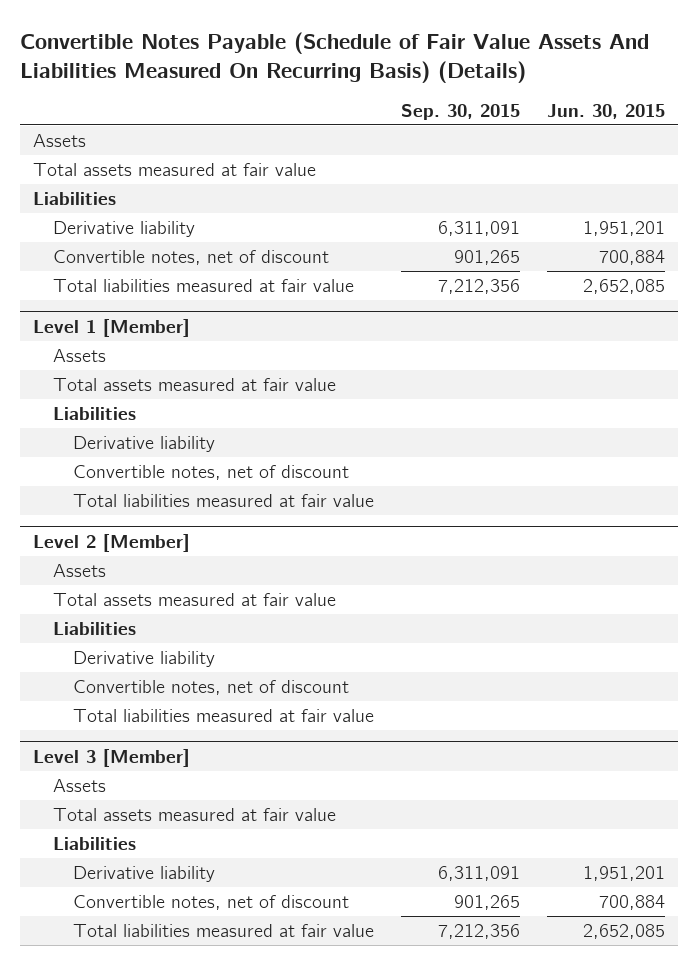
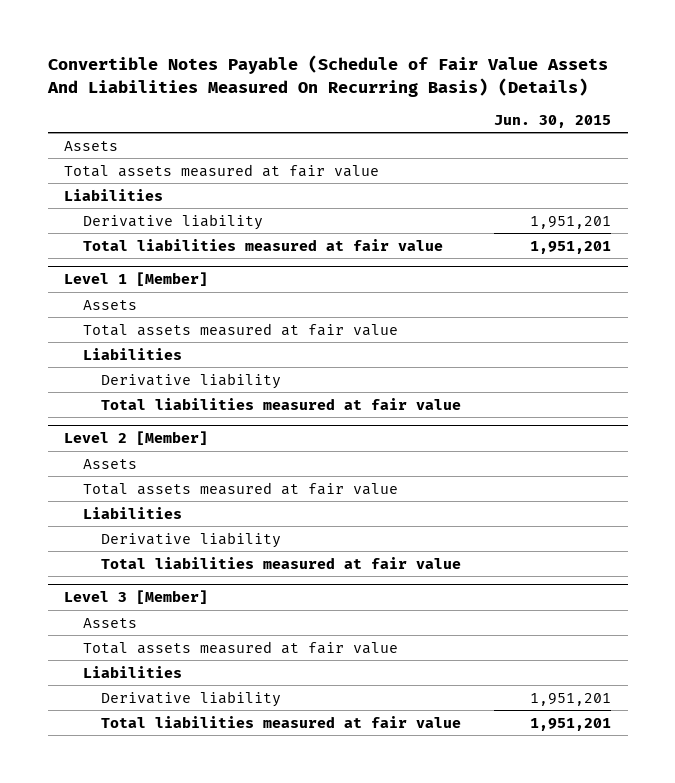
[400,103,520,120] Sep. 30, 2015 -> none
[53,249,330,265] Convertible notes, net of discount -> none
[582,278,665,294] 2,652,085 -> [530,240,612,254] 1,951,201
[73,464,350,480] Convertible notes, net of discount -> none
[73,679,350,695] Convertible notes, net of discount -> none
[73,894,350,910] Convertible notes, net of discount -> none
[582,923,665,939] 2,652,085 -> [530,717,612,731] 1,951,201

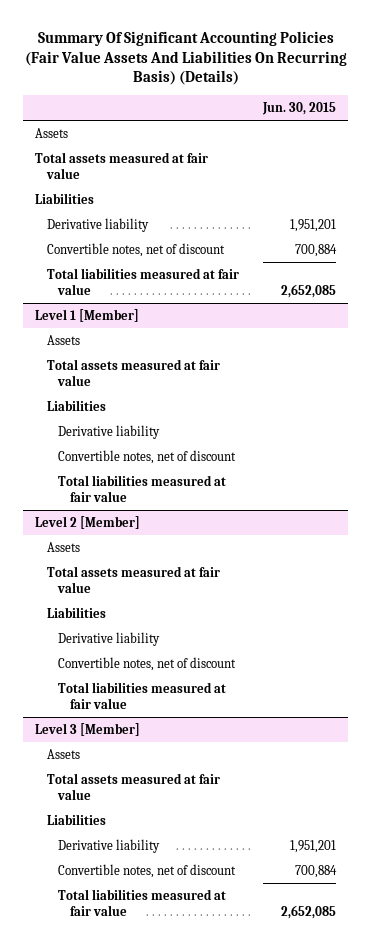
[46,55,608,97] Convertible Notes Payable (Schedule of Fair Value Assets And Liabilities Measured On Recurring Basis) (Details) -> [24,30,347,86] Summary Of Significant Accounting Policies (Fair Value Assets And Liabilities On Recurring Basis) (Details)
none -> [46,242,225,257] Convertible notes, net of discount
[530,240,612,254] 1,951,201 -> [281,284,337,299] 2,652,085
none -> [58,449,237,464] Convertible notes, net of discount
none -> [58,656,237,671] Convertible notes, net of discount
none -> [58,863,237,878] Convertible notes, net of discount
[530,717,612,731] 1,951,201 -> [281,905,337,920] 2,652,085

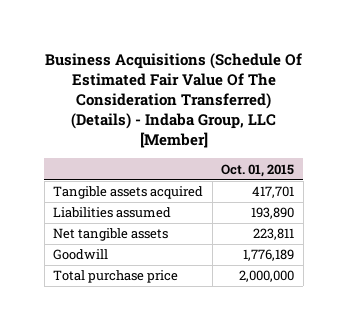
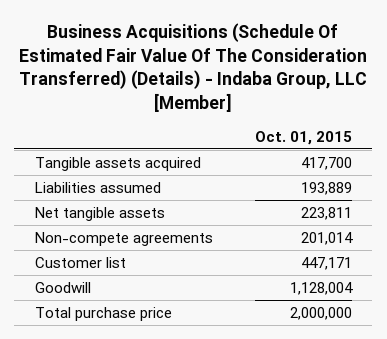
[252,186,295,199] 417,701 -> [300,156,352,170] 417,700
[251,207,295,220] 193,890 -> [300,181,352,195] 193,889
none -> [35,231,214,246] Non-compete agreements
none -> [35,256,127,268] Customer list
[243,249,295,262] 1,776,189 -> [289,281,353,295] 1,128,004

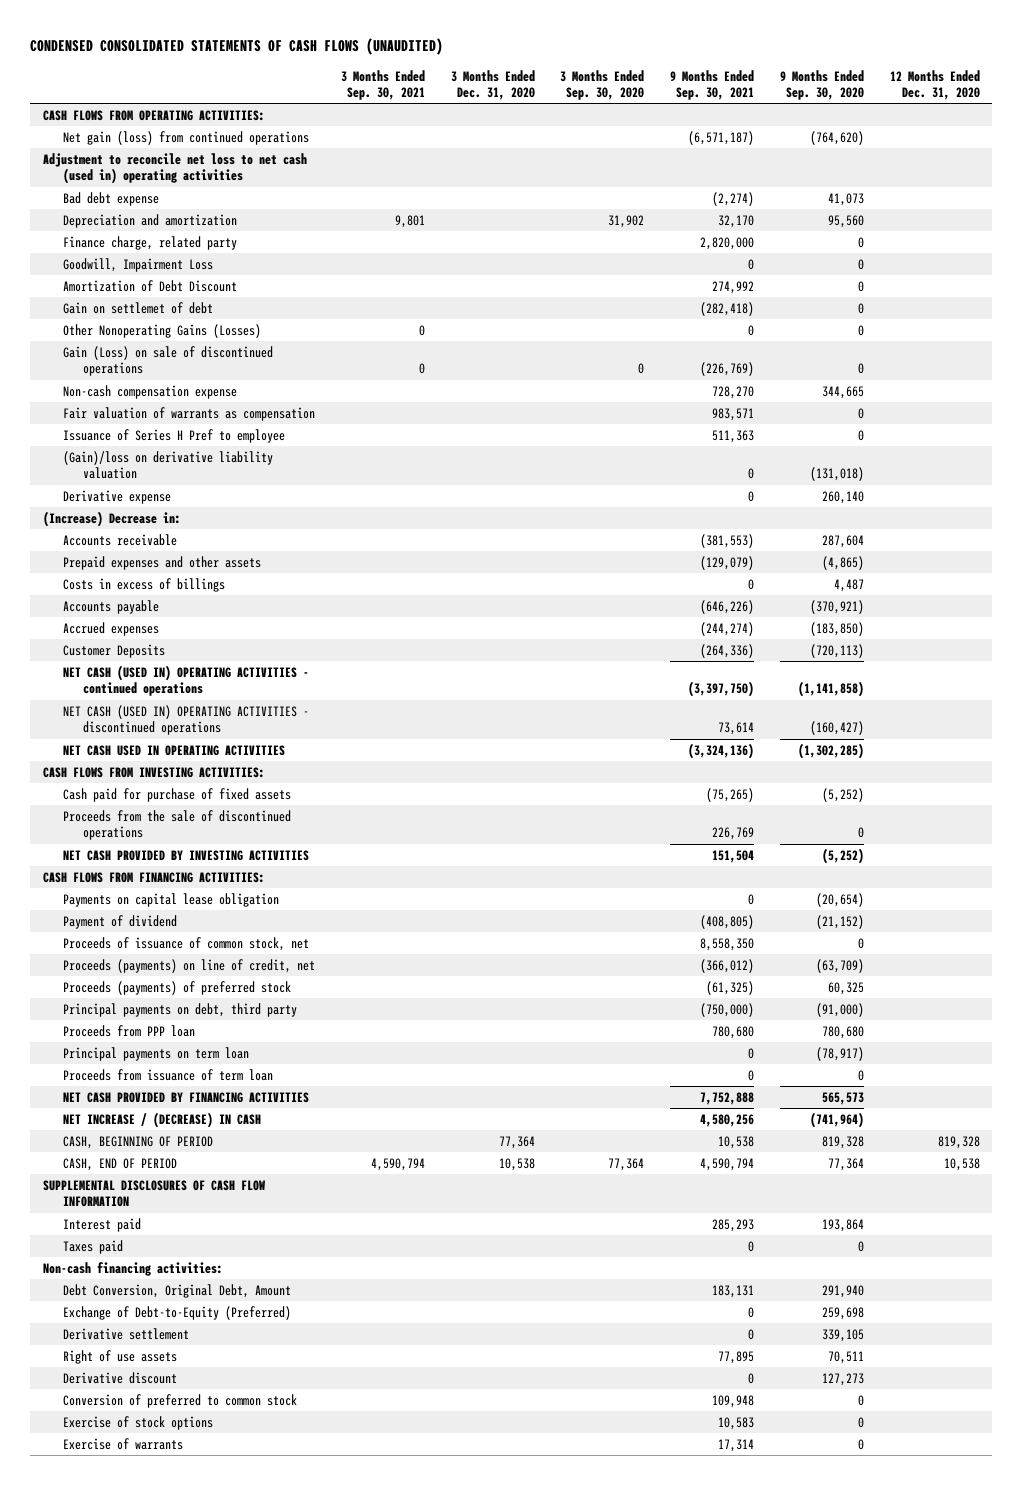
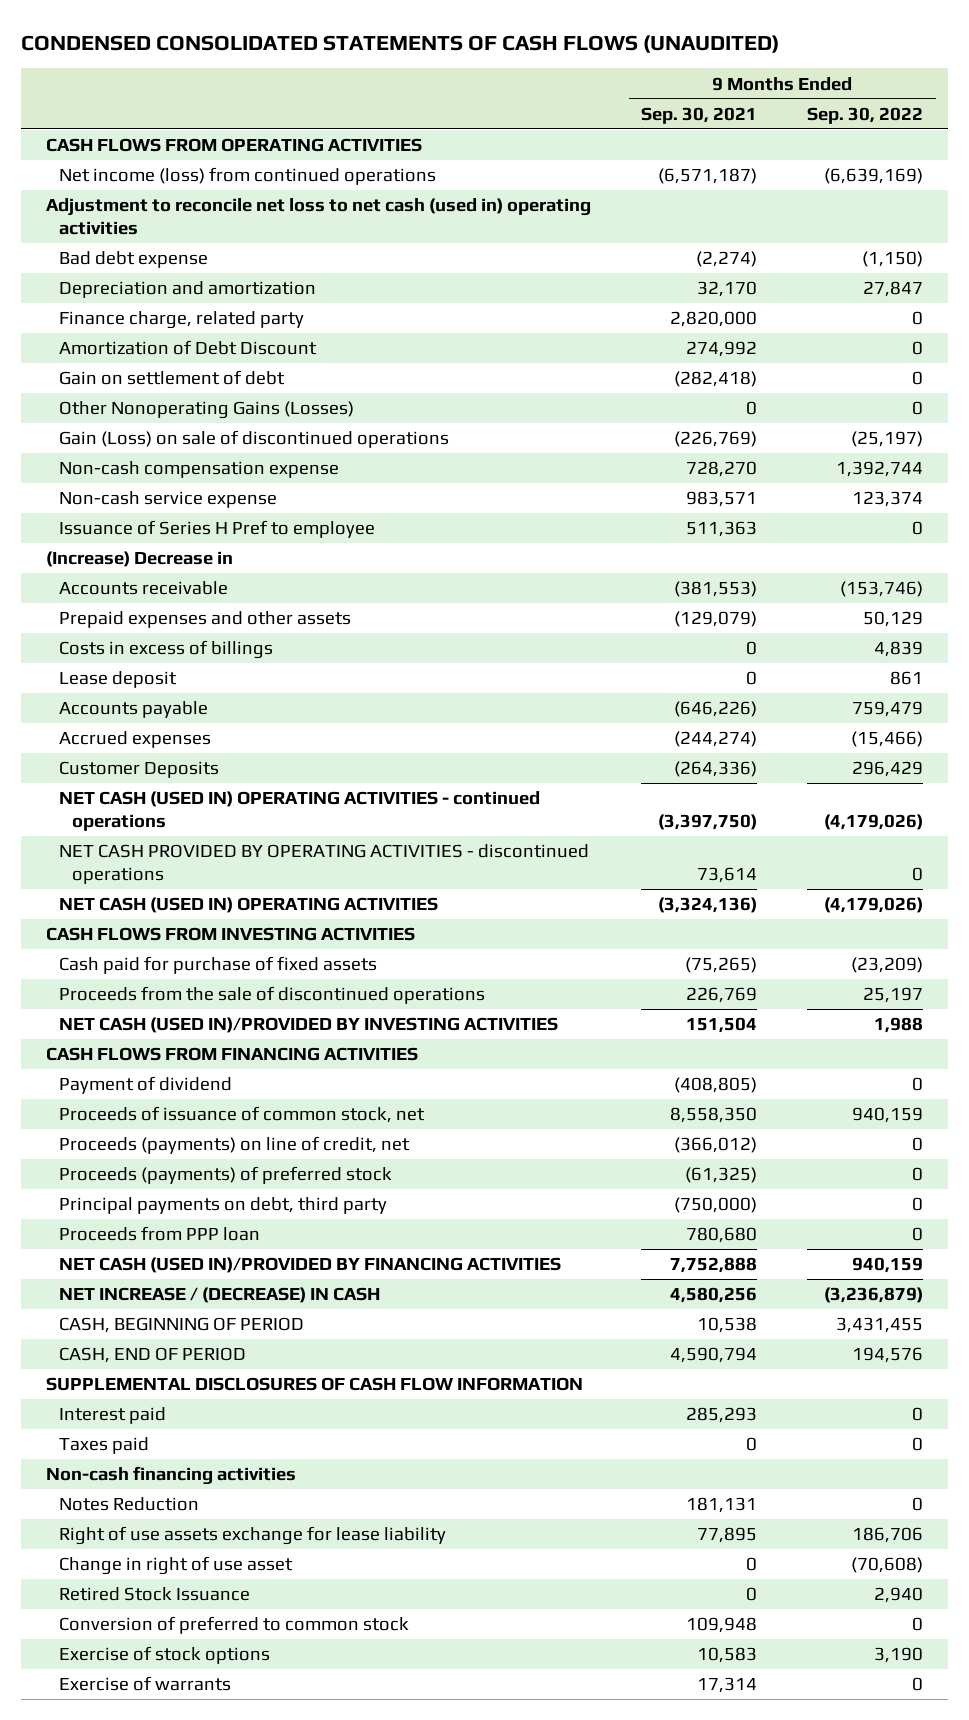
[340,69,425,101] 3 Months Ended Sep. 30, 2021 -> none
[450,69,535,101] 3 Months Ended Dec. 31, 2020 -> none
[560,69,645,101] 3 Months Ended Sep. 30, 2020 -> none
[779,69,864,101] 9 Months Ended Sep. 30, 2020 -> none
[889,69,980,101] 12 Months Ended Dec. 31, 2020 -> none
none -> [807,106,924,124] Sep. 30, 2022
[43,109,266,121] CASH FLOWS FROM OPERATING ACTIVITIES: -> [45,138,422,153] CASH FLOWS FROM OPERATING ACTIVITIES
[63,130,310,145] Net gain (loss) from continued operations -> [59,167,437,186] Net income (loss) from continued operations
[63,257,214,272] Goodwill, Impairment Loss -> none
[63,301,214,314] Gain on settlemet of debt -> [59,370,286,386] Gain on settlement of debt
[63,406,316,421] Fair valuation of warrants as compensation -> [59,491,278,509] Non-cash service expense
[63,450,274,480] (Gain)/loss on derivative liability valuation -> none
[63,489,172,504] Derivative expense -> none
[43,510,182,527] (Increase) Decrease in: -> [45,551,233,568] (Increase) Decrease in
none -> [59,671,178,689] Lease deposit
[63,704,310,736] NET CASH (USED IN) OPERATING ACTIVITIES - discontinued operations -> [59,844,590,884] NET CASH PROVIDED BY OPERATING ACTIVITIES - discontinued operations
[63,744,286,756] NET CASH USED IN OPERATING ACTIVITIES -> [59,897,439,914] NET CASH (USED IN) OPERATING ACTIVITIES
[43,766,266,778] CASH FLOWS FROM INVESTING ACTIVITIES: -> [45,927,415,942] CASH FLOWS FROM INVESTING ACTIVITIES
[63,892,280,907] Payments on capital lease obligation -> none
[63,849,310,861] NET CASH PROVIDED BY INVESTING ACTIVITIES -> [59,1017,559,1034] NET CASH (USED IN)/PROVIDED BY INVESTING ACTIVITIES
[43,871,266,883] CASH FLOWS FROM FINANCING ACTIVITIES: -> [45,1047,418,1062] CASH FLOWS FROM FINANCING ACTIVITIES
[63,1046,250,1061] Principal payments on term loan -> none
[63,1068,274,1081] Proceeds from issuance of term loan -> none
[63,1091,310,1103] NET CASH PROVIDED BY FINANCING ACTIVITIES -> [59,1257,562,1274] NET CASH (USED IN)/PROVIDED BY FINANCING ACTIVITIES
[63,1283,292,1298] Debt Conversion, Original Debt, Amount -> none
[63,1305,292,1320] Exchange of Debt-to-Equity (Preferred) -> none
[63,1327,190,1340] Derivative settlement -> none
[63,1371,178,1384] Derivative discount -> none
[43,1261,224,1276] Non-cash financing activities: -> [45,1466,296,1486] Non-cash financing activities
none -> [59,1497,200,1512] Notes Reduction
[63,1349,178,1364] Right of use assets -> [59,1526,447,1546] Right of use assets exchange for lease liability
none -> [59,1556,294,1576] Change in right of use asset
none -> [59,1587,251,1602] Retired Stock Issuance

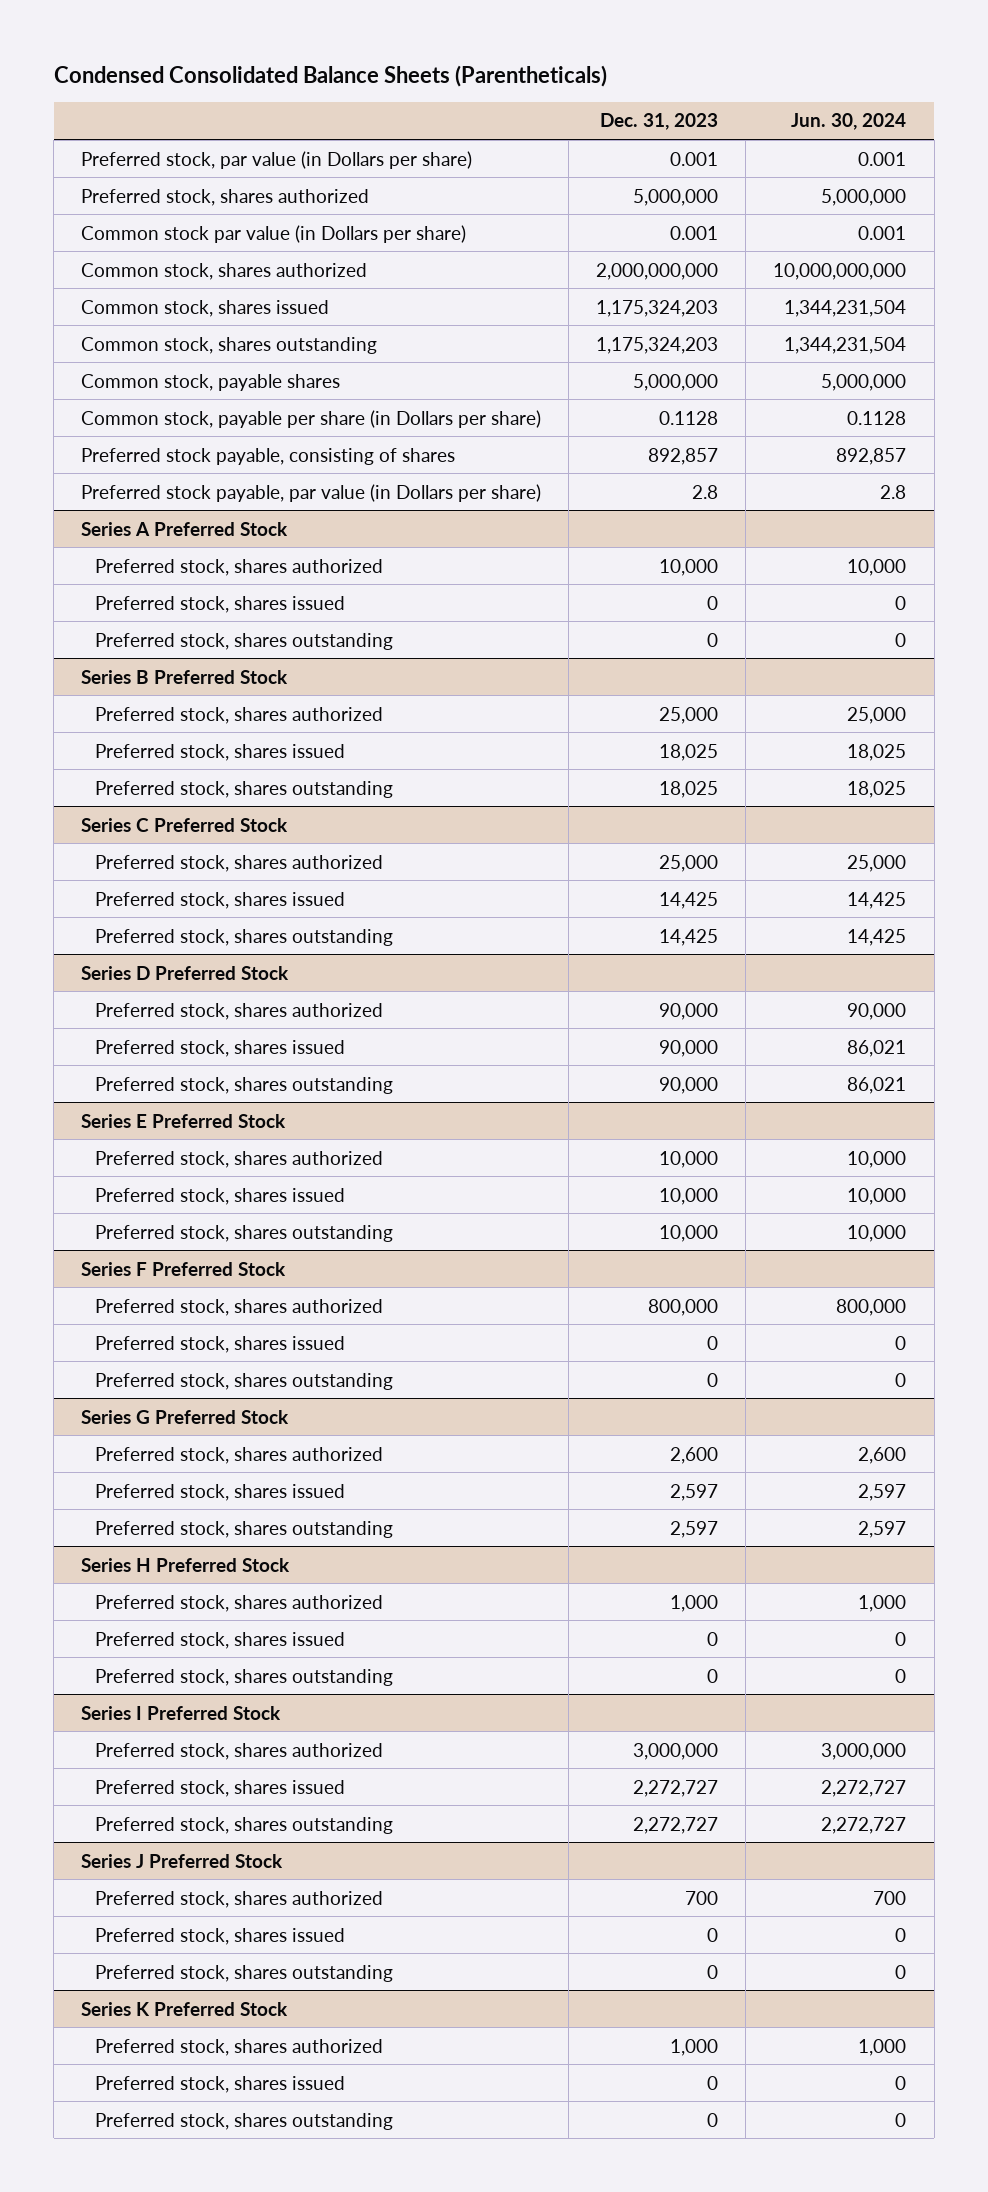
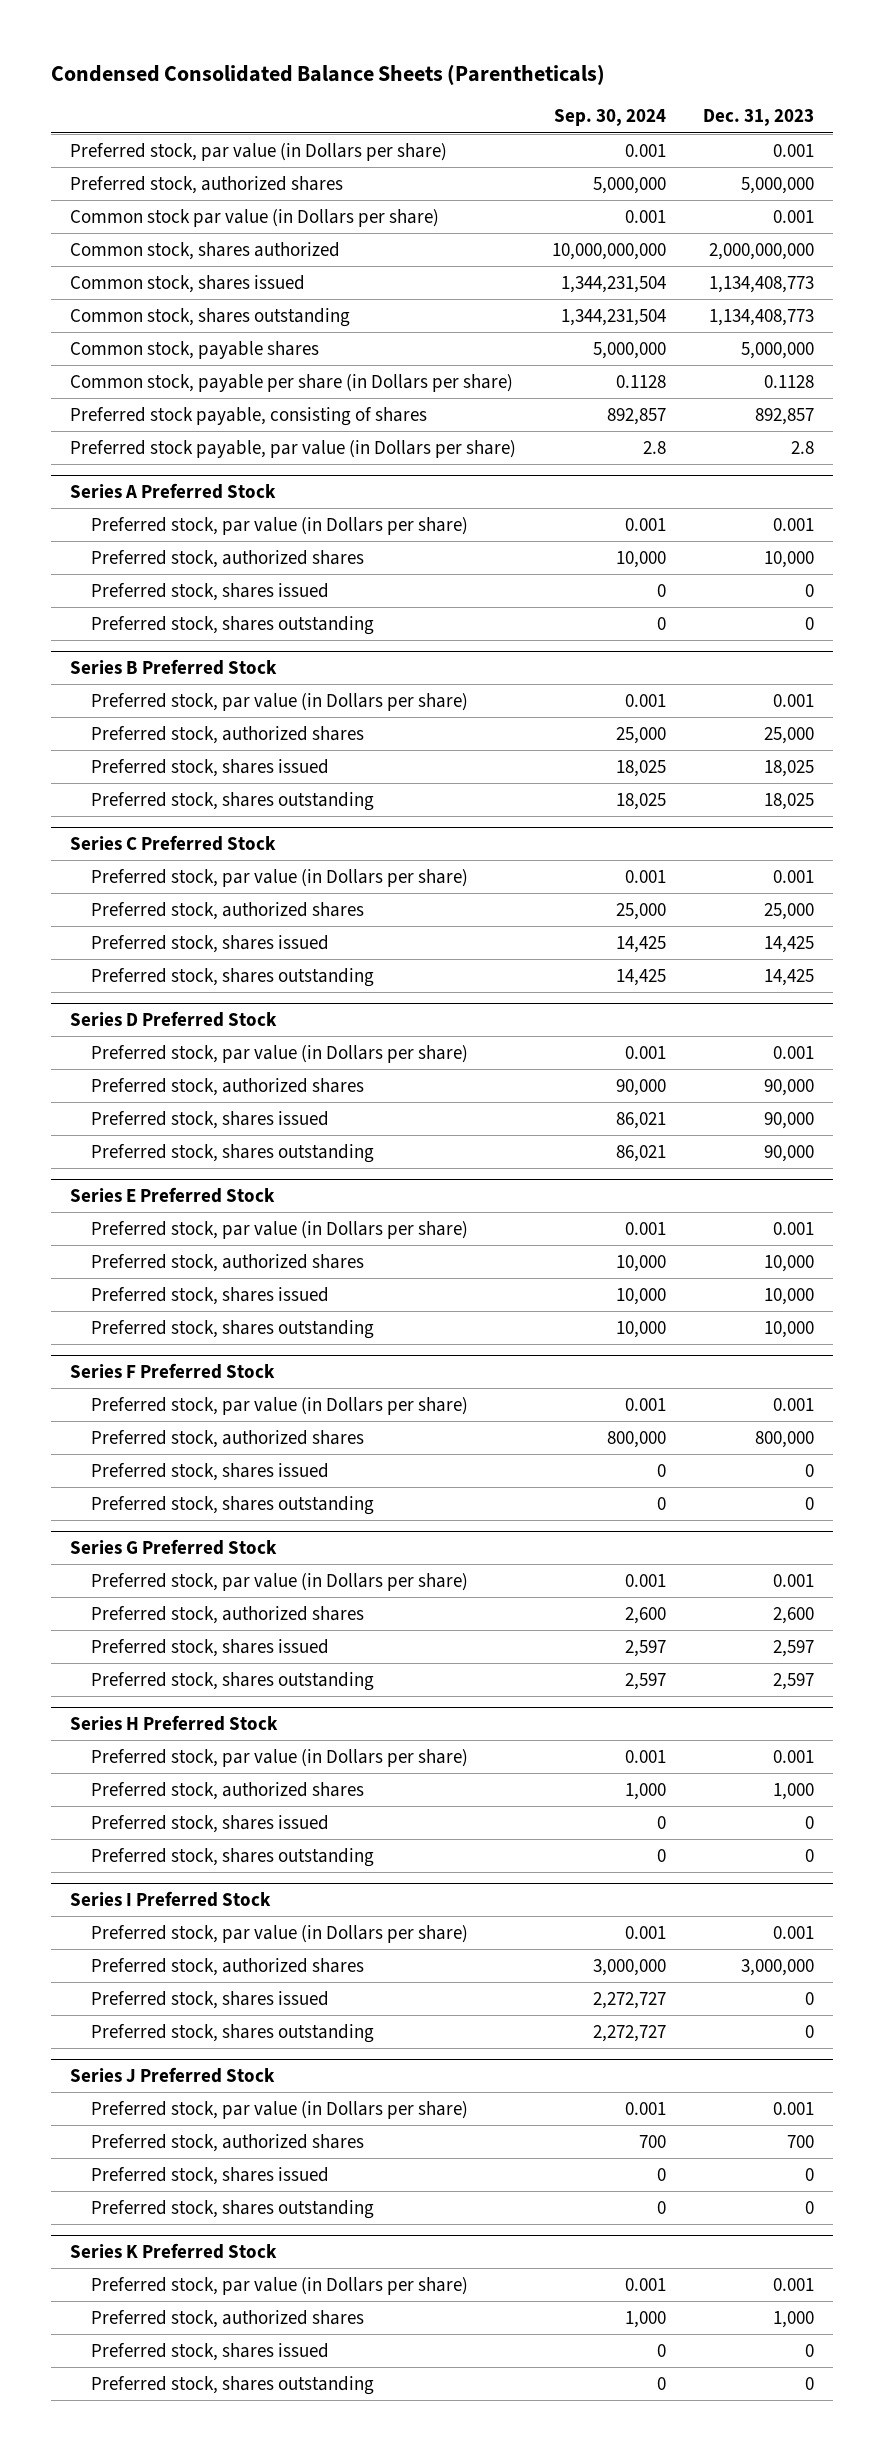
[791,113,907,131] Jun. 30, 2024 -> none
none -> [554,109,667,127] Sep. 30, 2024
[81,188,370,206] Preferred stock, shares authorized -> [69,175,343,194] Preferred stock, authorized shares
[596,299,719,317] 1,175,324,203 -> [709,275,815,293] 1,134,408,773
[596,336,719,354] 1,175,324,203 -> [709,308,815,326] 1,134,408,773
none -> [91,516,469,535] Preferred stock, par value (in Dollars per share)
[94,558,383,576] Preferred stock, shares authorized -> [91,549,365,568] Preferred stock, authorized shares
none -> [91,692,469,711] Preferred stock, par value (in Dollars per share)
[94,706,383,724] Preferred stock, shares authorized -> [91,725,365,744] Preferred stock, authorized shares
none -> [91,868,469,887] Preferred stock, par value (in Dollars per share)
[94,854,383,872] Preferred stock, shares authorized -> [91,901,365,920] Preferred stock, authorized shares
none -> [91,1044,469,1063] Preferred stock, par value (in Dollars per share)
[94,1002,383,1020] Preferred stock, shares authorized -> [91,1077,365,1096] Preferred stock, authorized shares
none -> [91,1220,469,1239] Preferred stock, par value (in Dollars per share)
[94,1150,383,1168] Preferred stock, shares authorized -> [91,1253,365,1272] Preferred stock, authorized shares
none -> [91,1396,469,1415] Preferred stock, par value (in Dollars per share)
[94,1298,383,1316] Preferred stock, shares authorized -> [91,1429,365,1448] Preferred stock, authorized shares
none -> [91,1572,469,1591] Preferred stock, par value (in Dollars per share)
[94,1446,383,1464] Preferred stock, shares authorized -> [91,1605,365,1624] Preferred stock, authorized shares
none -> [91,1748,469,1767] Preferred stock, par value (in Dollars per share)
[94,1594,383,1612] Preferred stock, shares authorized -> [91,1781,365,1800] Preferred stock, authorized shares
none -> [91,1924,469,1943] Preferred stock, par value (in Dollars per share)
[94,1742,383,1760] Preferred stock, shares authorized -> [91,1957,365,1976] Preferred stock, authorized shares
[633,1779,719,1797] 2,272,727 -> [805,1991,815,2005] 0
[633,1816,719,1834] 2,272,727 -> [805,2024,815,2038] 0
none -> [91,2100,469,2119] Preferred stock, par value (in Dollars per share)
[94,1890,383,1908] Preferred stock, shares authorized -> [91,2133,365,2152] Preferred stock, authorized shares
none -> [91,2276,469,2295] Preferred stock, par value (in Dollars per share)
[94,2038,383,2056] Preferred stock, shares authorized -> [91,2309,365,2328] Preferred stock, authorized shares

